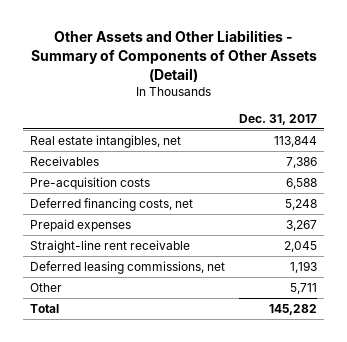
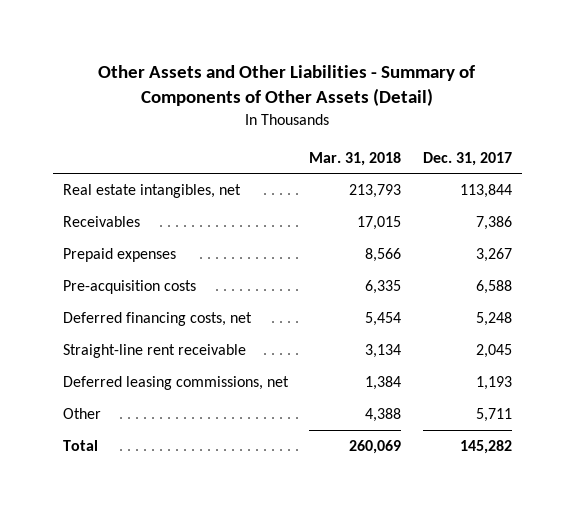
none -> [309,151,402,166] Mar. 31, 2018
[30,218,132,232] Prepaid expenses -> [63,248,177,263] Prepaid expenses

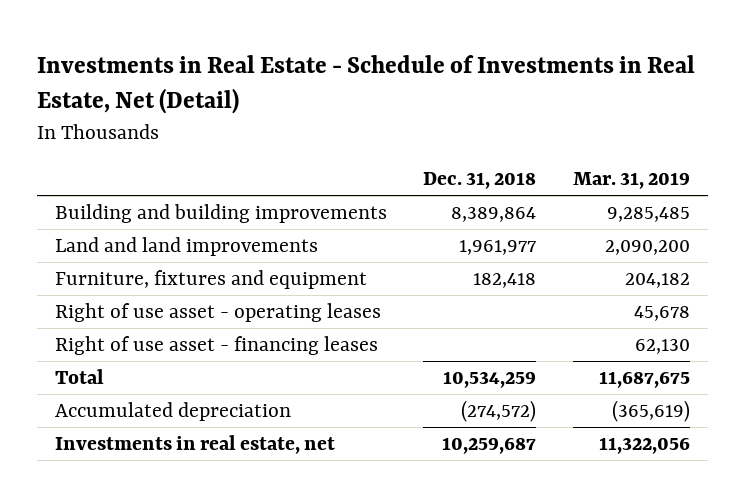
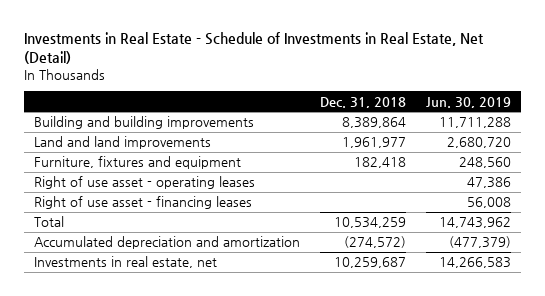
[572,172,690,190] Mar. 31, 2019 -> none
none -> [425,96,511,108] Jun. 30, 2019
[55,402,292,422] Accumulated depreciation -> [34,236,301,250] Accumulated depreciation and amortization

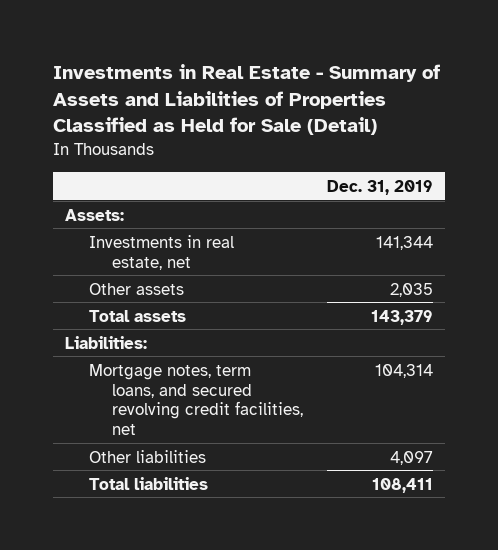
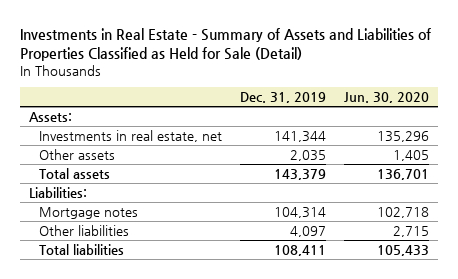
none -> [344,92,430,104] Jun. 30, 2020
[88,363,304,436] Mortgage notes, term loans, and secured revolving credit facilities, net -> [39,206,139,219] Mortgage notes

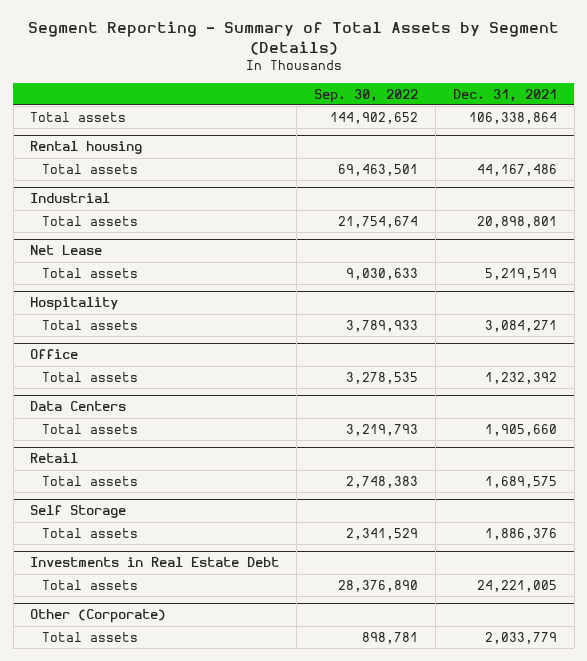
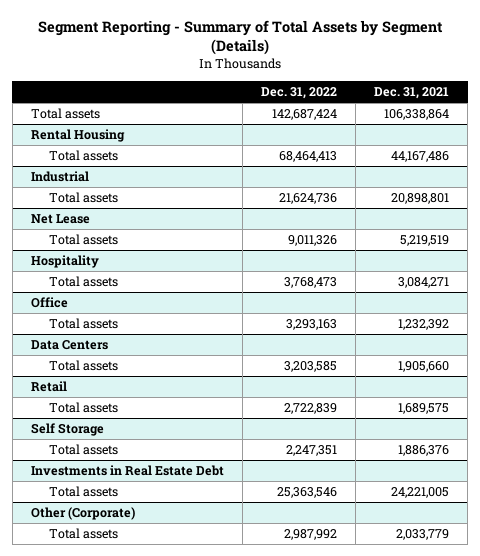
[314,88,419,103] Sep. 30, 2022 -> none
none -> [261,87,338,100] Dec. 31, 2022
[30,141,143,155] Rental housing -> [31,129,126,143] Rental Housing

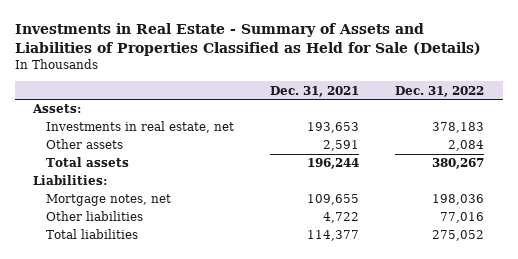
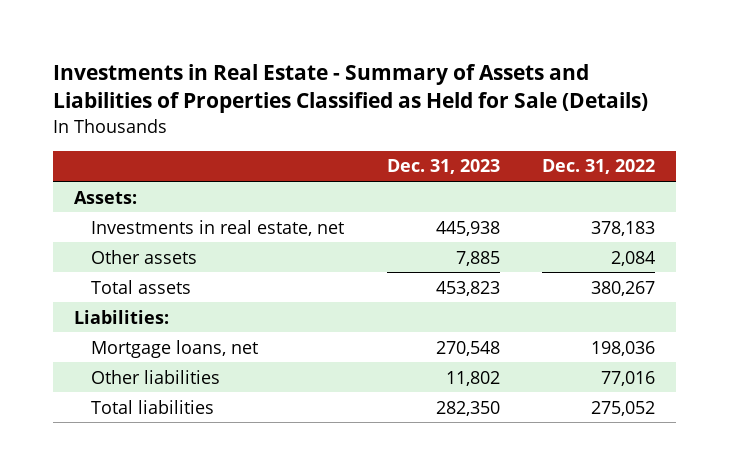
[270,85,360,97] Dec. 31, 2021 -> none
none -> [386,159,500,175] Dec. 31, 2023
[46,194,172,207] Mortgage notes, net -> [90,339,258,358] Mortgage loans, net

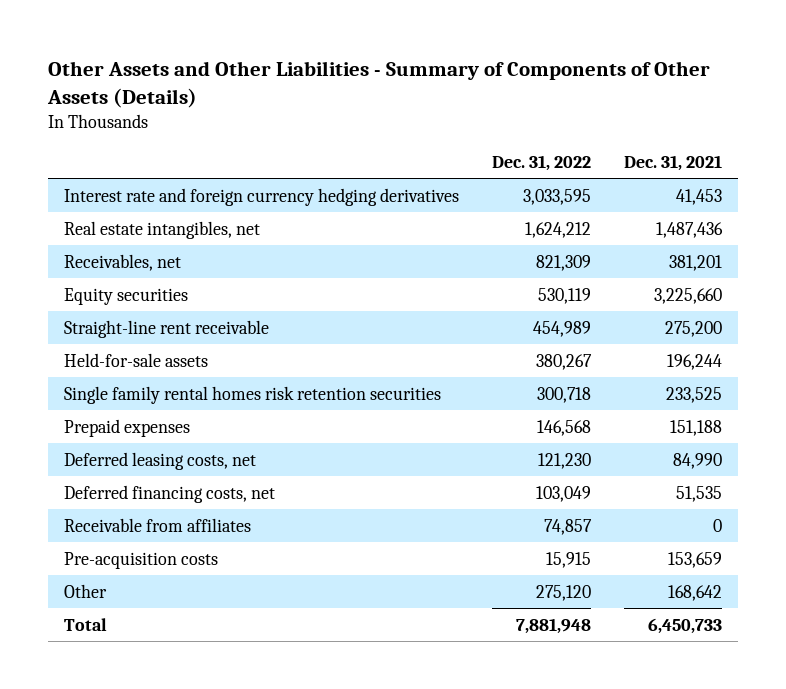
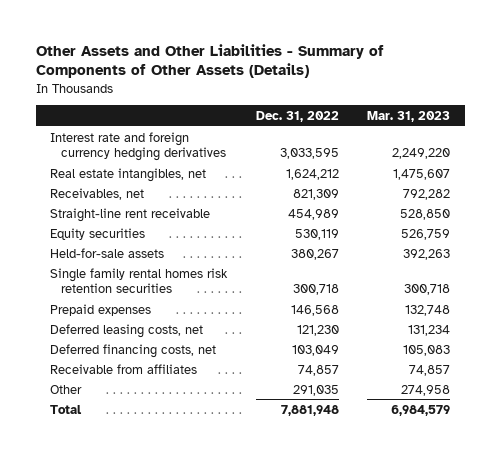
[623,155,722,172] Dec. 31, 2021 -> none
none -> [367,110,451,122] Mar. 31, 2023
[64,287,189,305] Equity securities -> [50,227,146,240] Equity securities
[64,551,219,569] Pre-acquisition costs -> none
[536,584,592,601] 275,120 -> [292,384,339,396] 291,035

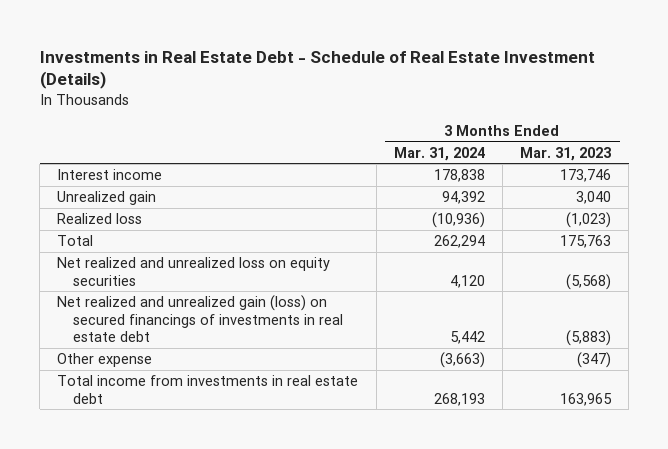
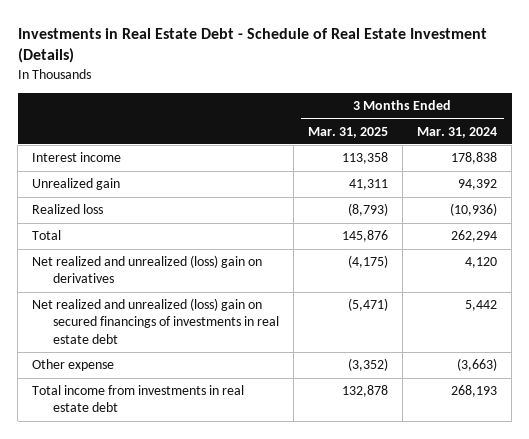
[519,146,611,161] Mar. 31, 2023 -> none
none -> [307,126,388,138] Mar. 31, 2025
[57,256,331,286] Net realized and unrealized loss on equity securities -> [32,255,263,284] Net realized and unrealized (loss) gain on derivatives
[57,294,344,343] Net realized and unrealized gain (loss) on secured financings of investments in real estate debt -> [32,298,279,344] Net realized and unrealized (loss) gain on secured financings of investments in real estate debt

